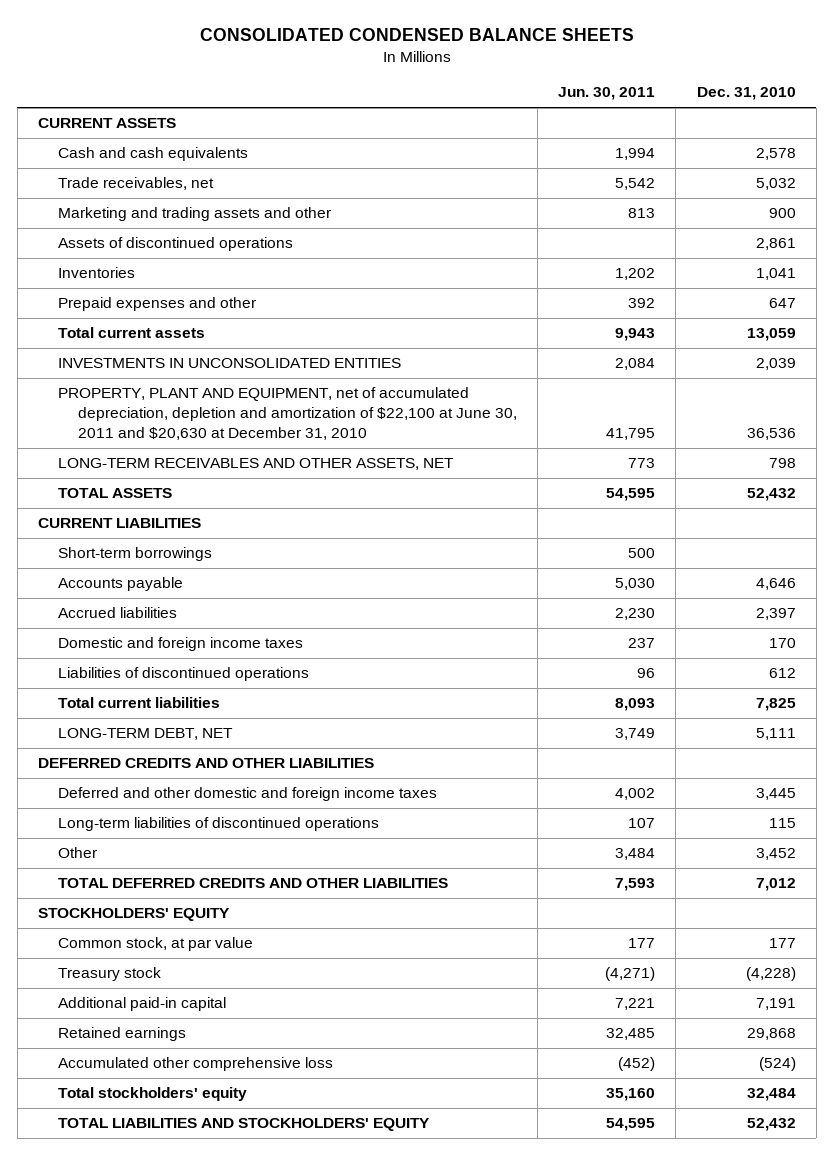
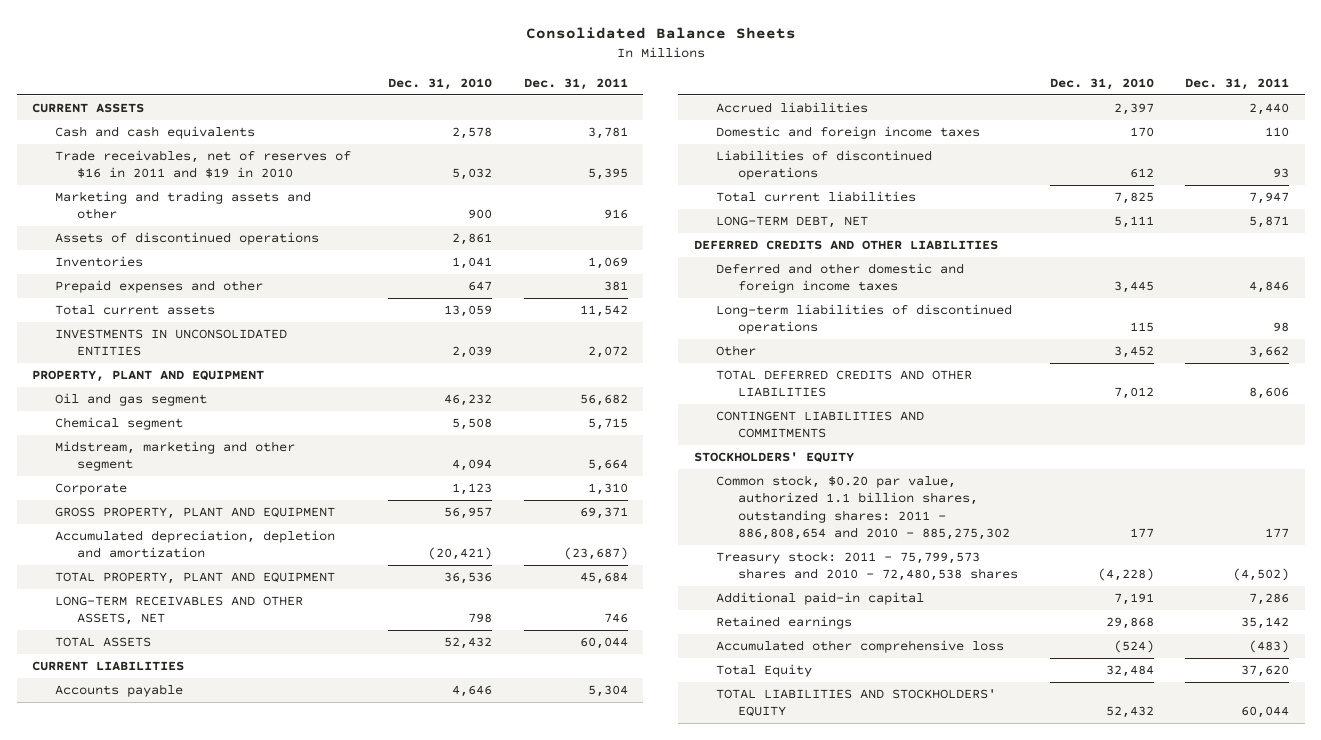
[199,28,634,42] CONSOLIDATED CONDENSED BALANCE SHEETS -> [525,27,796,40] Consolidated Balance Sheets
[558,87,656,101] Jun. 30, 2011 -> none
none -> [523,78,628,91] Dec. 31, 2011
[57,177,214,191] Trade receivables, net -> [54,149,351,179] Trade receivables, net of reserves of $16 in 2011 and $19 in 2010
none -> [32,369,265,382] PROPERTY, PLANT AND EQUIPMENT
none -> [54,392,207,406] Oil and gas segment
none -> [54,416,183,430] Chemical segment
none -> [54,440,295,472] Midstream, marketing and other segment
none -> [54,482,127,495] Corporate
none -> [54,506,335,519] GROSS PROPERTY, PLANT AND EQUIPMENT
none -> [54,529,335,559] Accumulated depreciation, depletion and amortization
[57,387,517,441] PROPERTY, PLANT AND EQUIPMENT, net of accumulated depreciation, depletion and amortization of $22,100 at June 30, 2011 and $20,630 at December 31, 2010 -> [54,571,335,584] TOTAL PROPERTY, PLANT AND EQUIPMENT
[57,547,212,562] Short-term borrowings -> none
none -> [716,410,925,439] CONTINGENT LIABILITIES AND COMMITMENTS
[57,937,253,952] Common stock, at par value -> [716,474,1011,541] Common stock, $0.20 par value, authorized 1.1 billion shares, outstanding shares: 2011 - 886,808,654 and 2010 - 885,275,302
[57,967,161,982] Treasury stock -> [716,550,1019,582] Treasury stock: 2011 - 75,799,573 shares and 2010 - 72,480,538 shares
[57,1087,247,1102] Total stockholders' equity -> [716,663,813,677] Total Equity

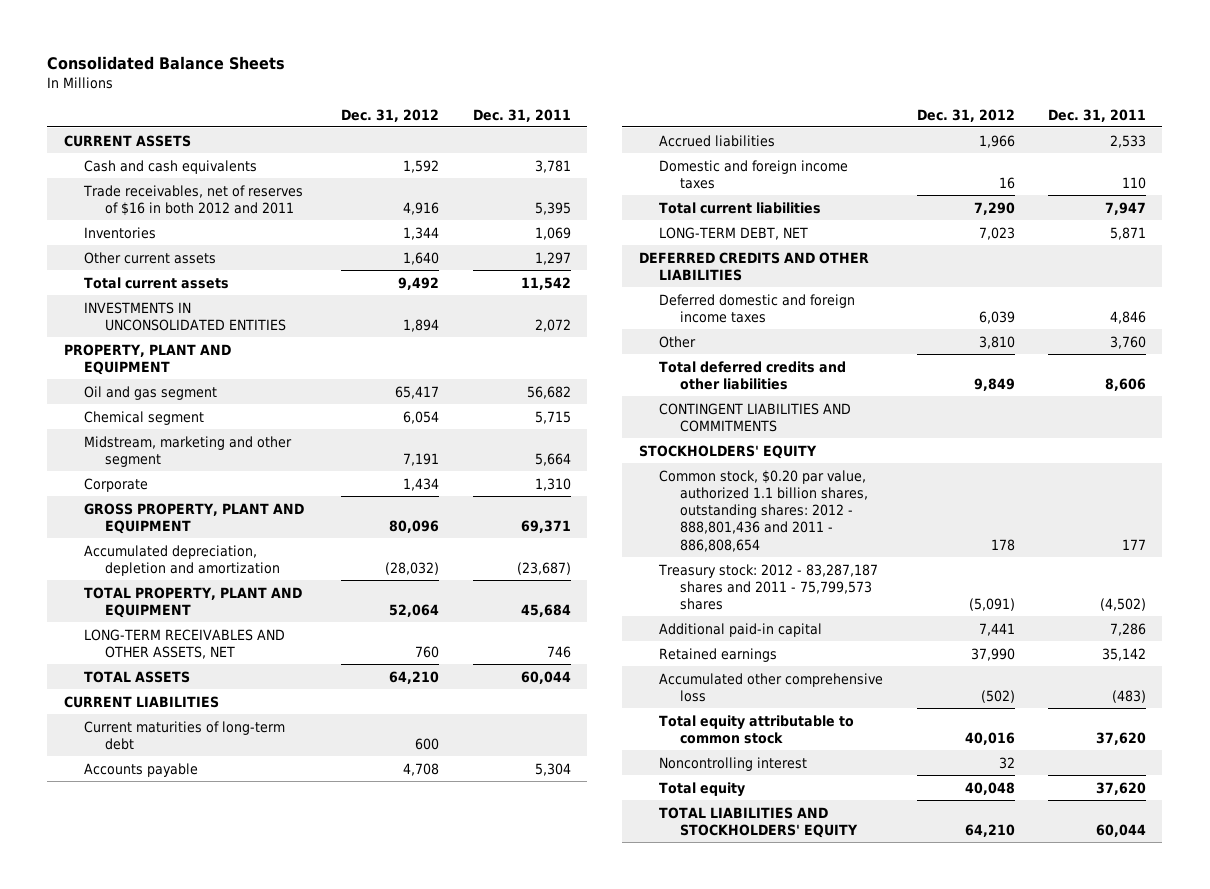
[388,78,493,91] Dec. 31, 2010 -> none
none -> [341,108,440,122] Dec. 31, 2012
[54,190,311,220] Marketing and trading assets and other -> none
[54,231,319,245] Assets of discontinued operations -> none
[54,149,351,179] Trade receivables, net of reserves of $16 in 2011 and $19 in 2010 -> [83,184,304,216] Trade receivables, net of reserves of $16 in both 2012 and 2011
[54,279,263,293] Prepaid expenses and other -> none
none -> [84,251,217,264] Other current assets
none -> [84,720,286,750] Current maturities of long-term debt
[1249,102,1290,115] 2,440 -> [1109,134,1146,148] 2,533
[716,149,933,181] Liabilities of discontinued operations -> none
[716,303,1013,335] Long-term liabilities of discontinued operations -> none
[716,262,965,294] Deferred and other domestic and foreign income taxes -> [659,293,856,323] Deferred domestic and foreign income taxes
[1249,345,1290,358] 3,662 -> [1109,335,1146,349] 3,760
[716,369,973,398] TOTAL DEFERRED CREDITS AND OTHER LIABILITIES -> [659,360,847,390] Total deferred credits and other liabilities
[716,474,1011,541] Common stock, $0.20 par value, authorized 1.1 billion shares, outstanding shares: 2011 - 886,808,654 and 2010 - 885,275,302 -> [659,469,868,552] Common stock, $0.20 par value, authorized 1.1 billion shares, outstanding shares: 2012 - 888,801,436 and 2011 - 886,808,654
[716,550,1019,582] Treasury stock: 2011 - 75,799,573 shares and 2010 - 72,480,538 shares -> [658,563,879,611] Treasury stock: 2012 - 83,287,187 shares and 2011 - 75,799,573 shares
none -> [659,714,855,744] Total equity attributable to common stock
none -> [659,756,808,771] Noncontrolling interest
[716,663,813,677] Total Equity -> [659,781,746,797] Total equity

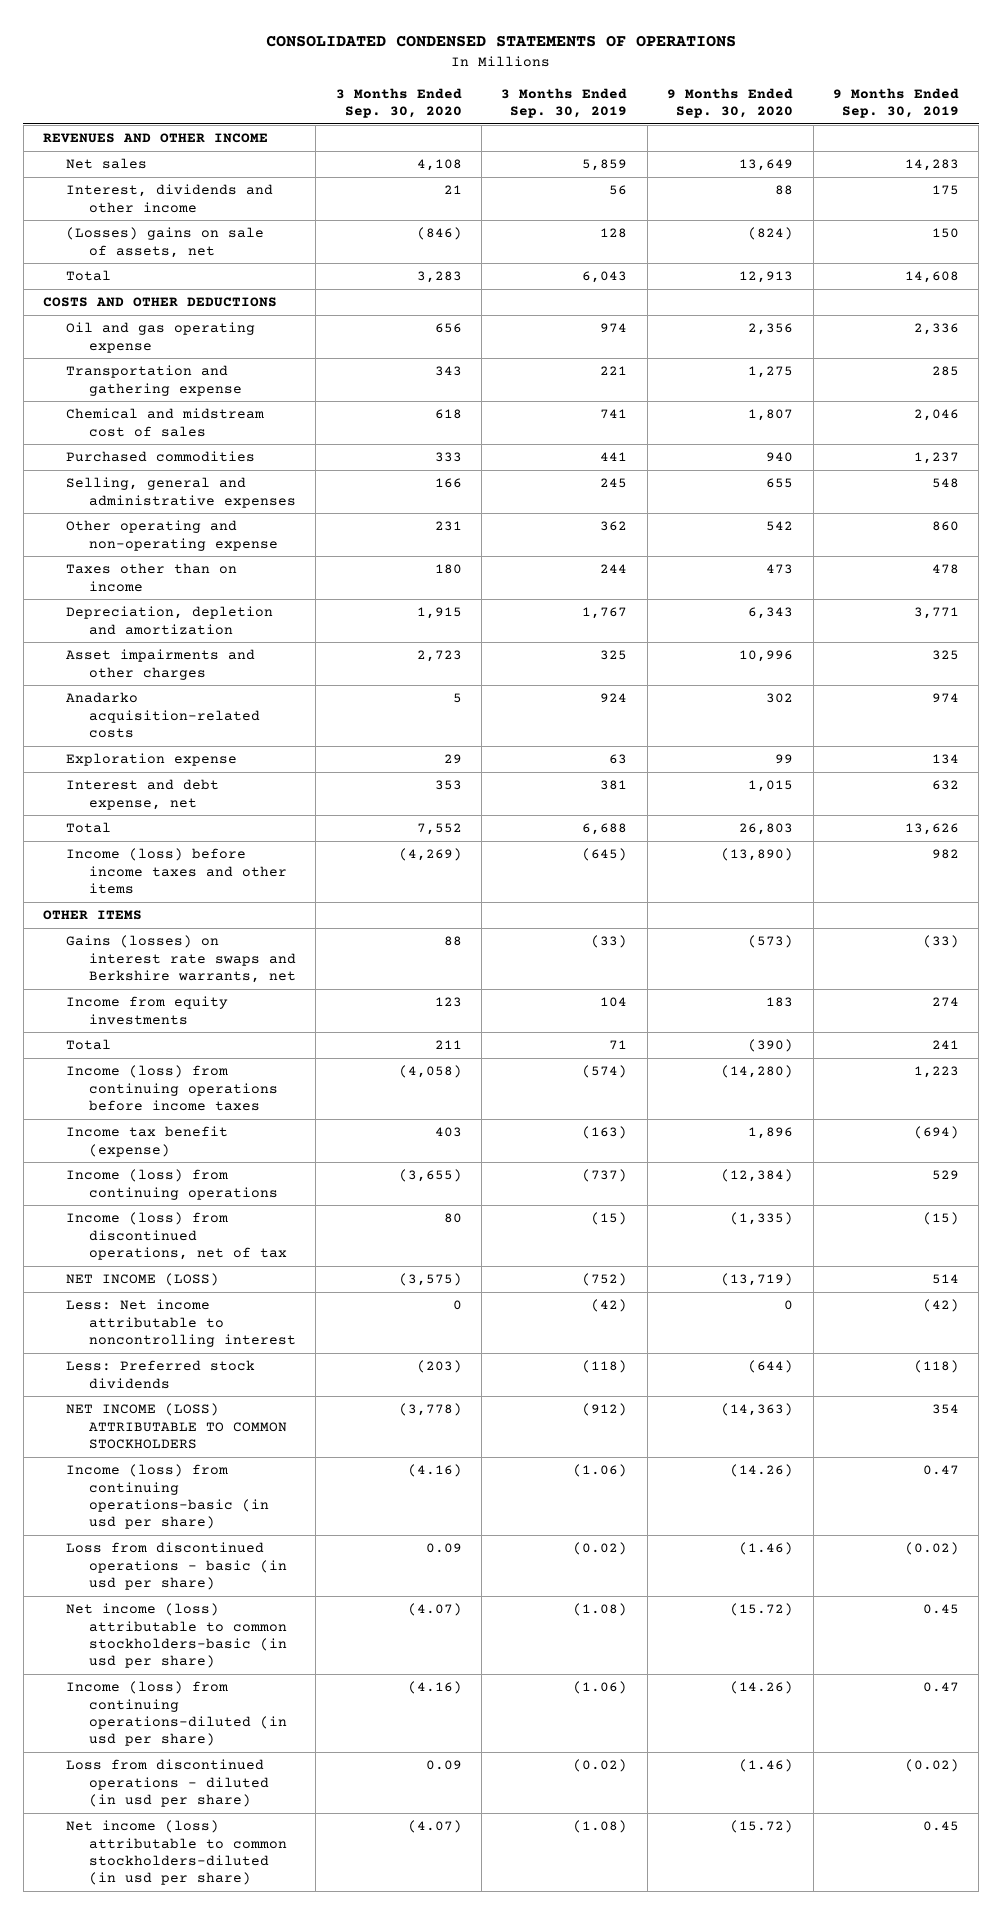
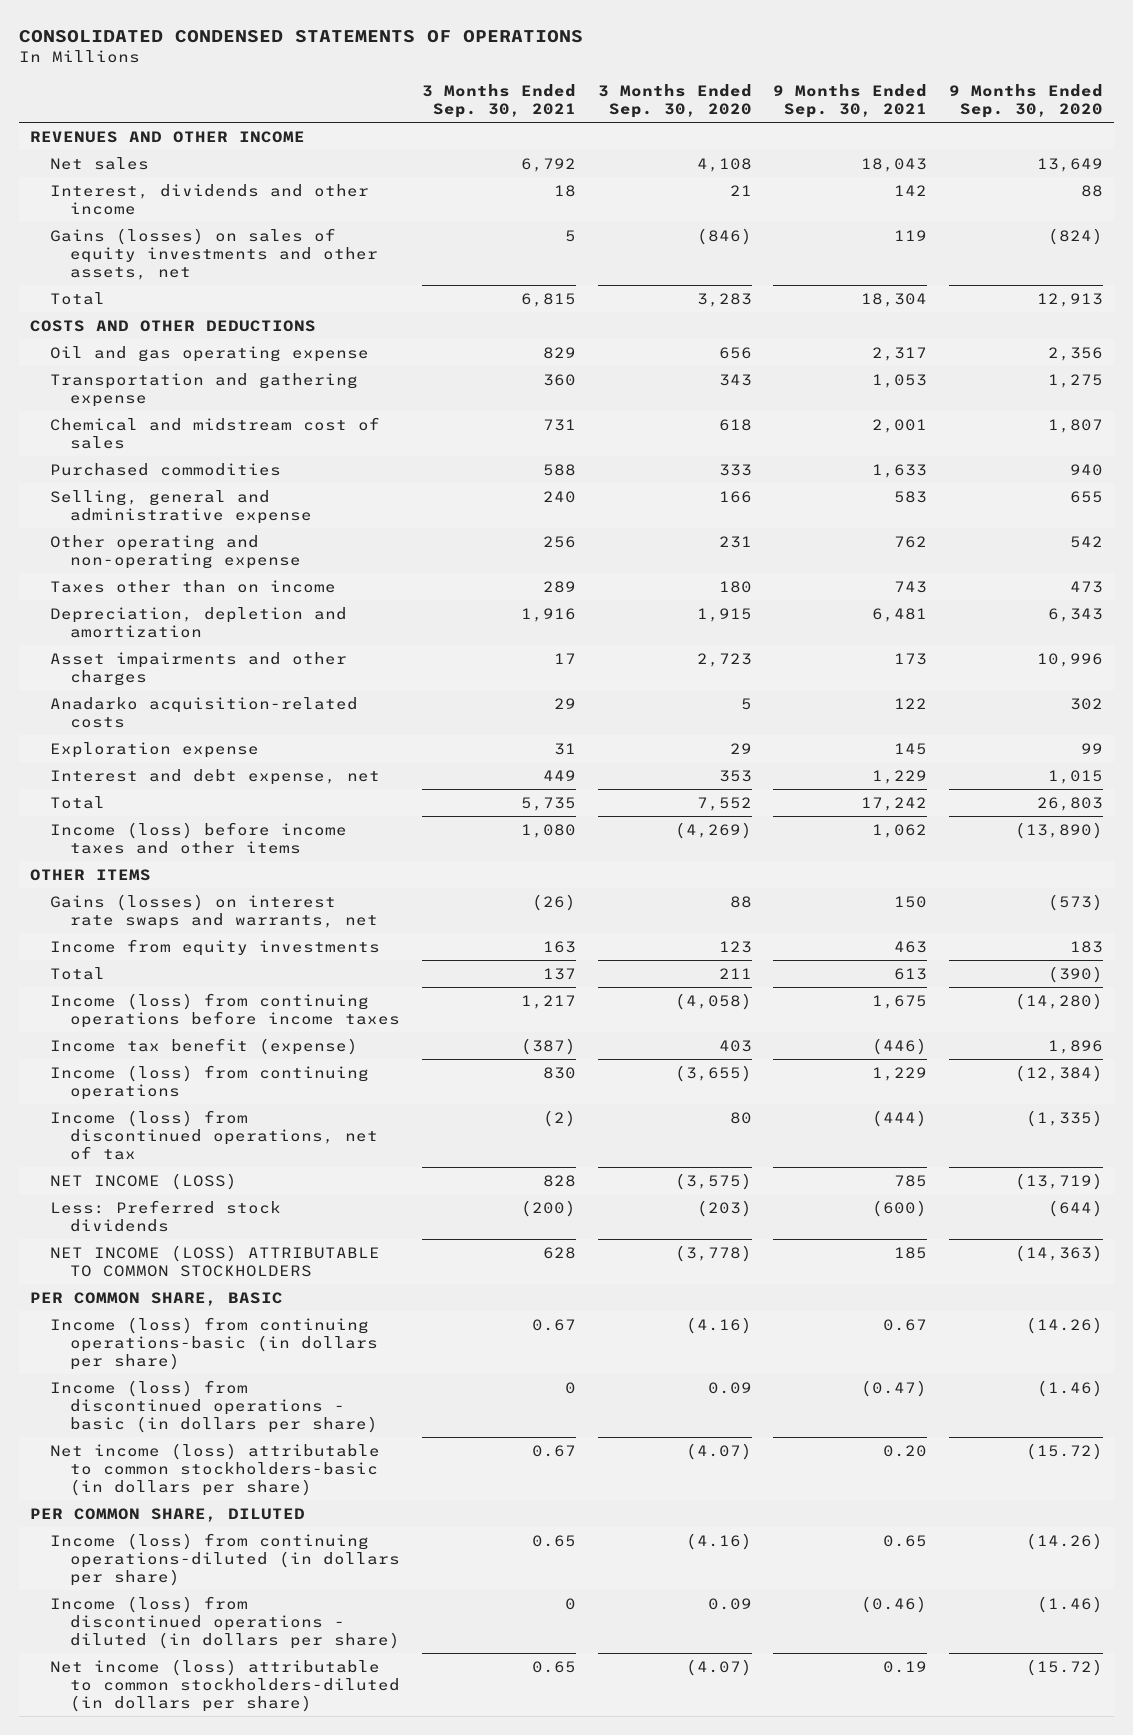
[501,87,628,119] 3 Months Ended Sep. 30, 2019 -> none
[832,87,959,119] 9 Months Ended Sep. 30, 2019 -> none
none -> [422,83,577,118] 3 Months Ended Sep. 30, 2021
none -> [773,83,928,118] 9 Months Ended Sep. 30, 2021
[65,227,264,258] (Losses) gains on sale of assets, net -> [50,227,379,280] Gains (losses) on sales of equity investments and other assets, net
[65,477,296,508] Selling, general and administrative expenses -> [50,489,313,524] Selling, general and administrative expense
[65,935,296,983] Gains (losses) on interest rate swaps and Berkshire warrants, net -> [50,893,379,929] Gains (losses) on interest rate swaps and warrants, net
[65,1299,296,1347] Less: Net income attributable to noncontrolling interest -> none
none -> [29,1291,283,1306] PER COMMON SHARE, BASIC
[65,1464,269,1530] Income (loss) from continuing operations-basic (in usd per share) -> [50,1316,379,1370] Income (loss) from continuing operations-basic (in dollars per share)
[65,1542,287,1590] Loss from discontinued operations - basic (in usd per share) -> [50,1379,379,1433] Income (loss) from discontinued operations - basic (in dollars per share)
[65,1603,287,1669] Net income (loss) attributable to common stockholders-basic (in usd per share) -> [50,1442,381,1496] Net income (loss) attributable to common stockholders-basic (in dollars per share)
none -> [29,1507,305,1522] PER COMMON SHARE, DILUTED
[65,1681,287,1747] Income (loss) from continuing operations-diluted (in usd per share) -> [50,1532,401,1586] Income (loss) from continuing operations-diluted (in dollars per share)
[65,1759,269,1807] Loss from discontinued operations - diluted (in usd per share) -> [50,1595,401,1649] Income (loss) from discontinued operations - diluted (in dollars per share)
[65,1820,287,1886] Net income (loss) attributable to common stockholders-diluted (in usd per share) -> [50,1658,401,1712] Net income (loss) attributable to common stockholders-diluted (in dollars per share)

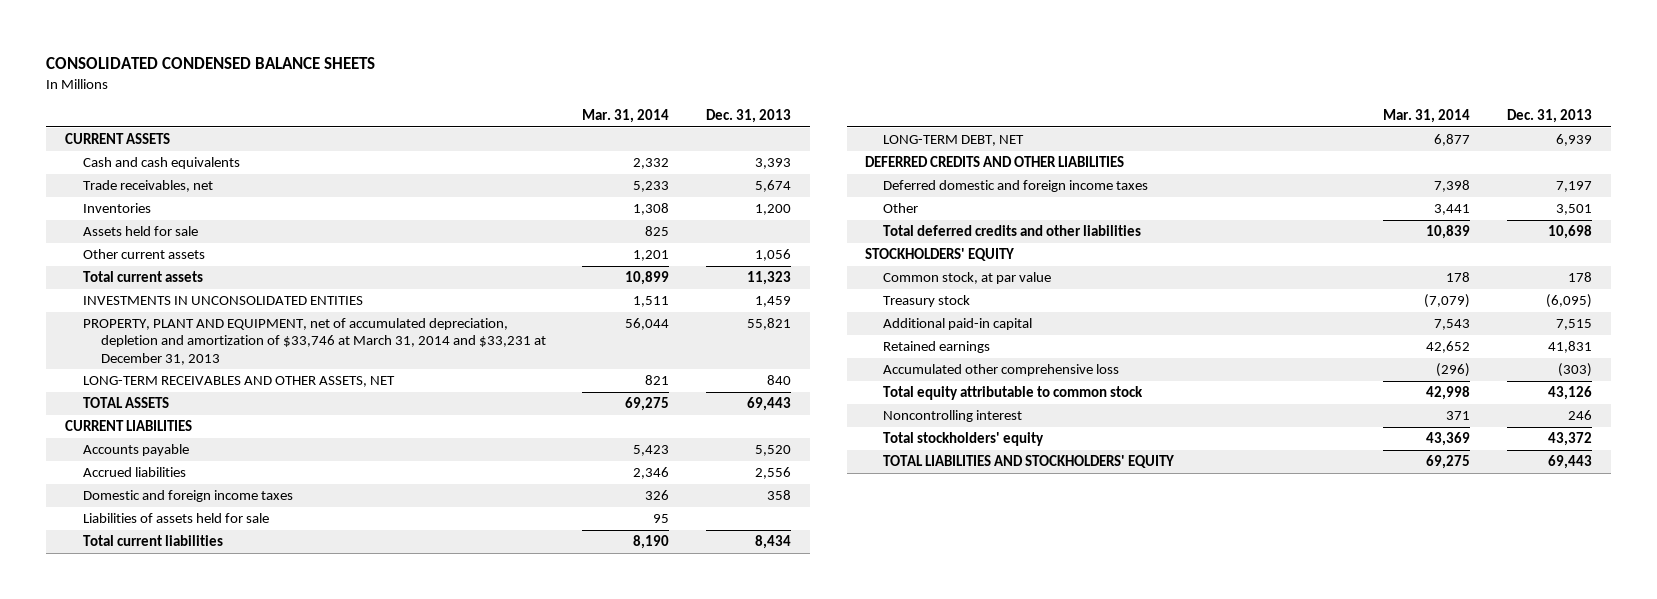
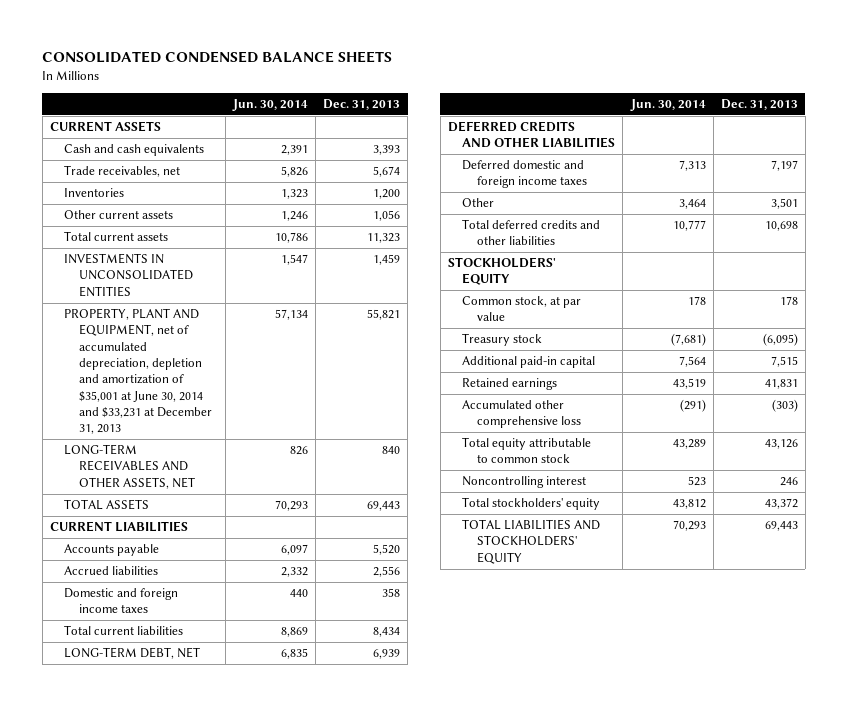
[582,109,670,124] Mar. 31, 2014 -> none
none -> [231,98,308,111] Jun. 30, 2014
[82,226,198,237] Assets held for sale -> none
[82,318,546,365] PROPERTY, PLANT AND EQUIPMENT, net of accumulated depreciation, depletion and amortization of $33,746 at March 31, 2014 and $33,231 at December 31, 2013 -> [64,308,212,435] PROPERTY, PLANT AND EQUIPMENT, net of accumulated depreciation, depletion and amortization of $35,001 at June 30, 2014 and $33,231 at December 31, 2013
[82,513,269,524] Liabilities of assets held for sale -> none

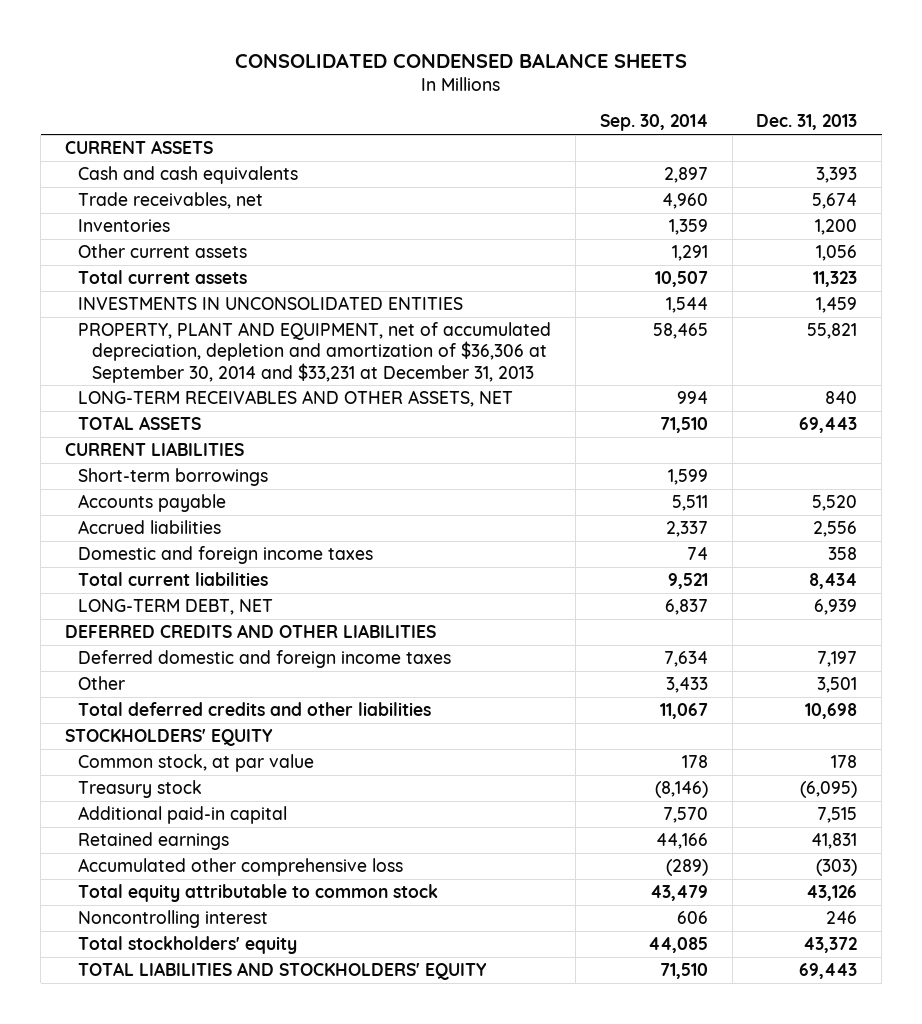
[231,98,308,111] Jun. 30, 2014 -> none
none -> [599,114,708,132] Sep. 30, 2014
[64,308,212,435] PROPERTY, PLANT AND EQUIPMENT, net of accumulated depreciation, depletion and amortization of $35,001 at June 30, 2014 and $33,231 at December 31, 2013 -> [78,322,552,383] PROPERTY, PLANT AND EQUIPMENT, net of accumulated depreciation, depletion and amortization of $36,306 at September 30, 2014 and $33,231 at December 31, 2013
none -> [78,468,269,487] Short-term borrowings

